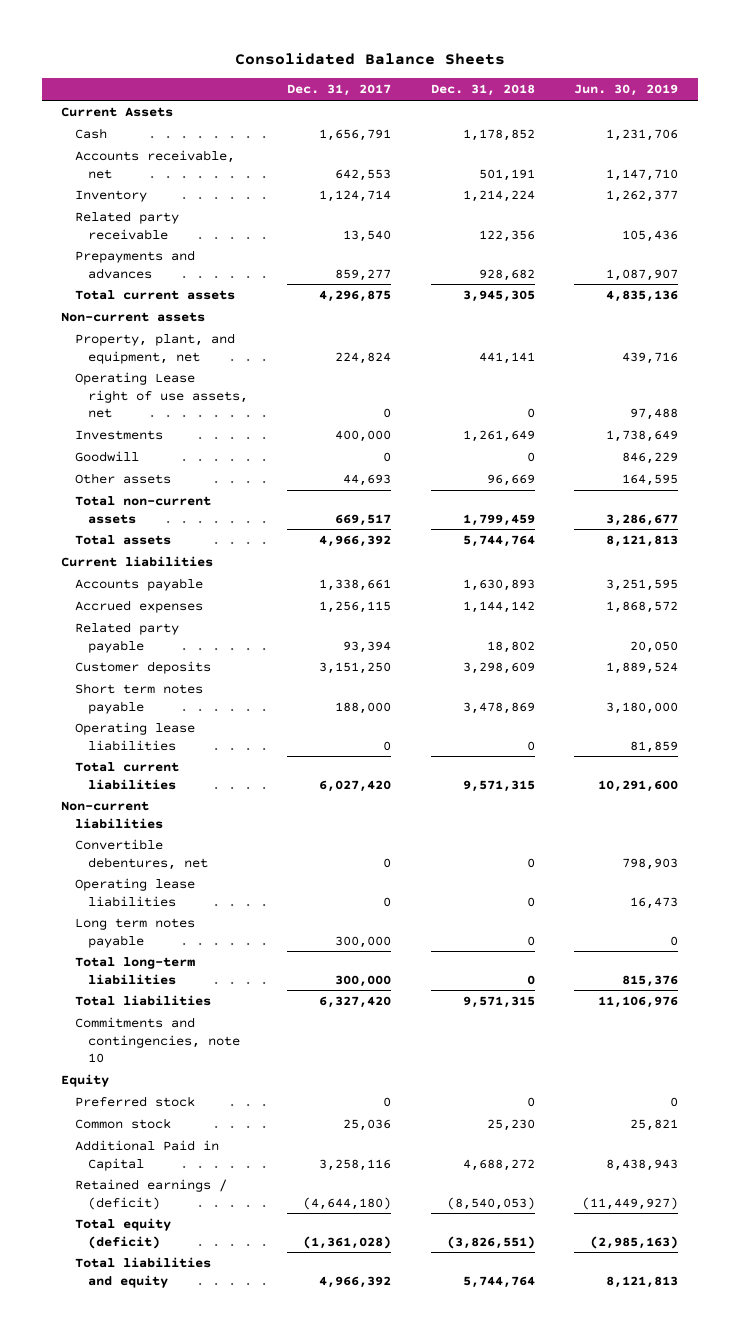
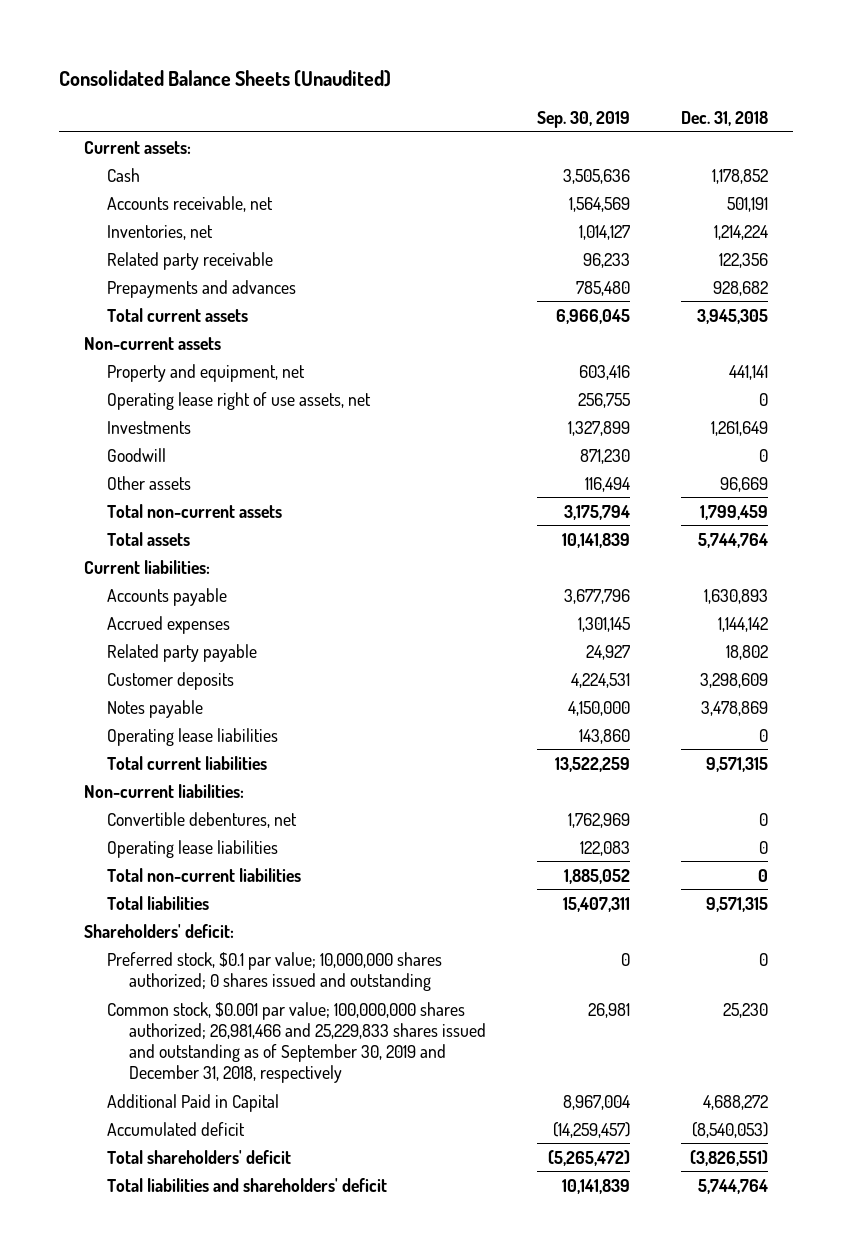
[234,52,505,65] Consolidated Balance Sheets -> [58,69,391,87] Consolidated Balance Sheets (Unaudited)
[287,84,392,97] Dec. 31, 2017 -> none
[574,84,679,97] Jun. 30, 2019 -> none
none -> [536,110,630,128] Sep. 30, 2019
[61,107,174,118] Current Assets -> [84,140,192,154] Current assets:
[74,190,147,203] Inventory -> [106,224,213,240] Inventories, net
[74,333,235,364] Property, plant, and equipment, net -> [106,363,305,382] Property and equipment, net
[74,372,248,418] Operating Lease right of use assets, net -> [106,391,371,410] Operating lease right of use assets, net
[61,556,214,568] Current liabilities -> [84,559,211,574] Current liabilities:
[74,683,203,714] Short term notes payable -> [106,699,203,718] Notes payable
[61,801,163,829] Non-current liabilities -> [84,783,245,798] Non-current liabilities:
[74,918,195,948] Long term notes payable -> none
[74,957,195,985] Total long-term liabilities -> [106,867,301,882] Total non-current liabilities
[74,1017,240,1063] Commitments and contingencies, note 10 -> none
[61,1074,110,1088] Equity -> [84,923,235,938] Shareholders' deficit:
[74,1096,195,1108] Preferred stock -> [106,951,442,991] Preferred stock, $0.1 par value; 10,000,000 shares authorized; 0 shares issued and outstanding
[74,1118,171,1130] Common stock -> [106,1001,486,1084] Common stock, $0.001 par value; 100,000,000 shares authorized; 26,981,466 and 25,229,833 shares issued and outstanding as of September 30, 2019 and December 31, 2018, respectively
[74,1179,227,1210] Retained earnings / (deficit) -> [106,1121,245,1136] Accumulated deficit
[74,1218,171,1249] Total equity (deficit) -> [106,1149,291,1164] Total shareholders' deficit
[74,1257,211,1288] Total liabilities and equity -> [106,1177,387,1192] Total liabilities and shareholders' deficit

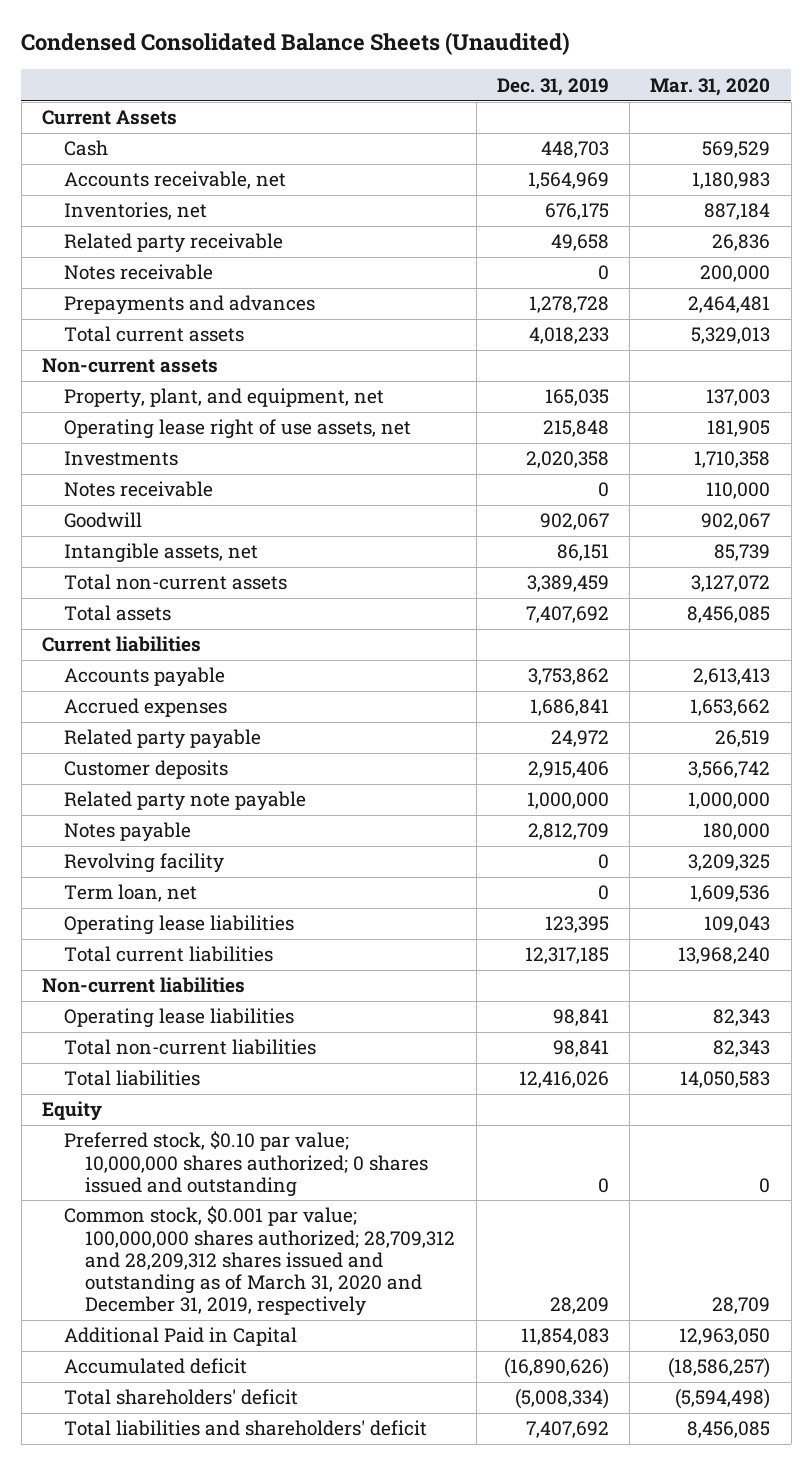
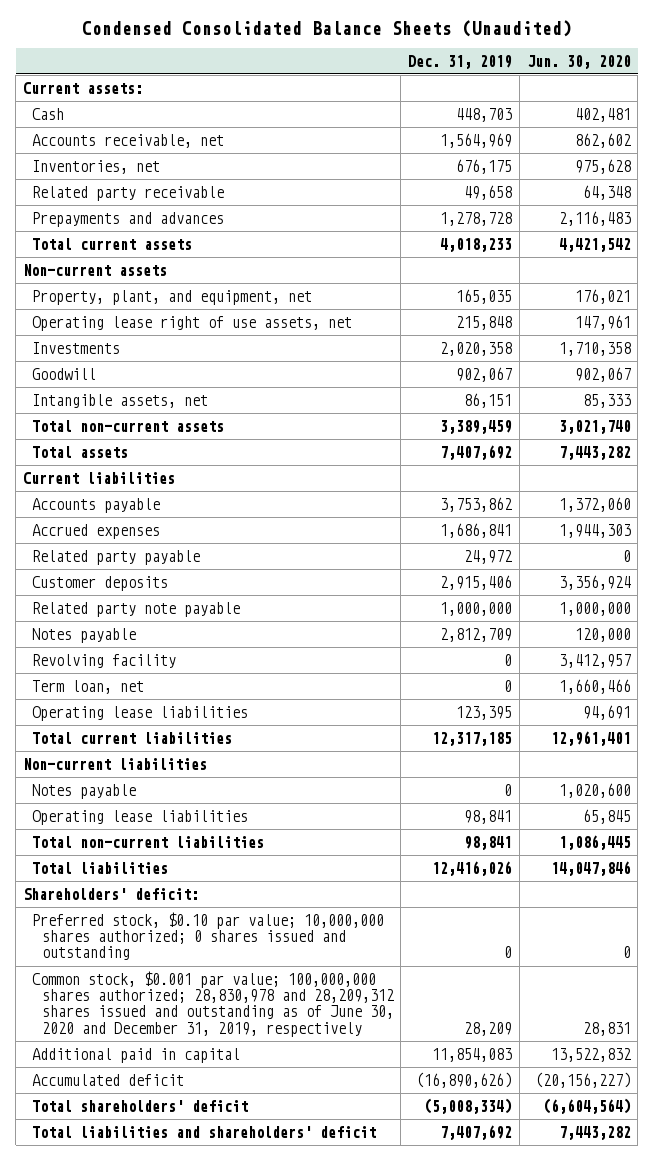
[650,77,771,96] Mar. 31, 2020 -> none
none -> [526,54,631,69] Jun. 30, 2020
[41,110,177,126] Current Assets -> [22,81,143,94] Current assets:
[63,264,213,281] Notes receivable -> none
[63,481,213,498] Notes receivable -> none
none -> [32,783,137,799] Notes payable
[41,1101,102,1122] Equity -> [22,887,199,900] Shareholders' deficit:
[63,1206,456,1316] Common stock, $0.001 par value; 100,000,000 shares authorized; 28,709,312 and 28,209,312 shares issued and outstanding as of March 31, 2020 and December 31, 2019, respectively -> [32,970,394,1037] Common stock, $0.001 par value; 100,000,000 shares authorized; 28,830,978 and 28,209,312 shares issued and outstanding as of June 30, 2020 and December 31, 2019, respectively
[63,1327,297,1347] Additional Paid in Capital -> [32,1047,241,1063] Additional paid in capital

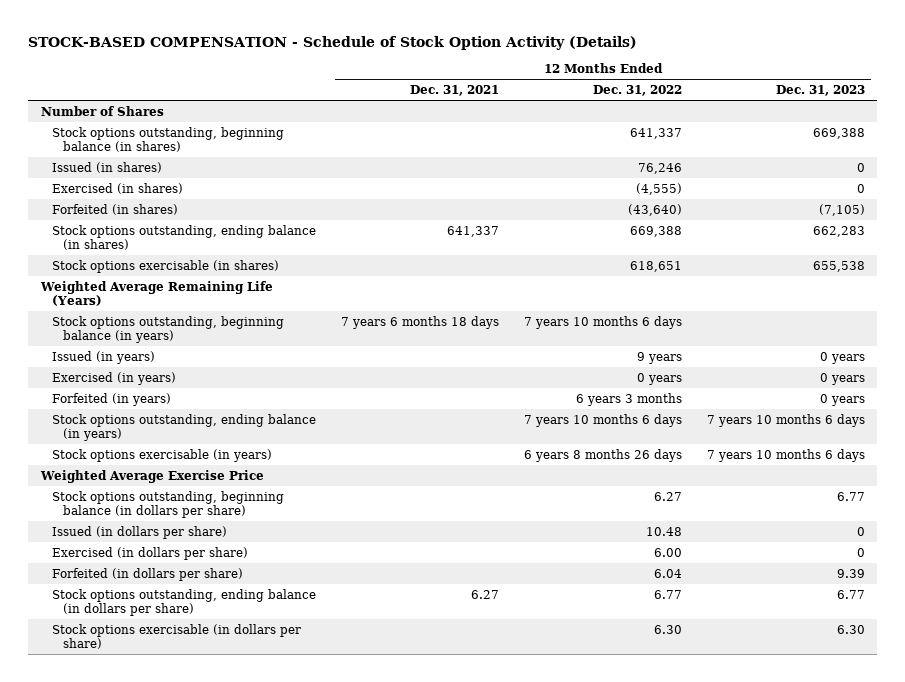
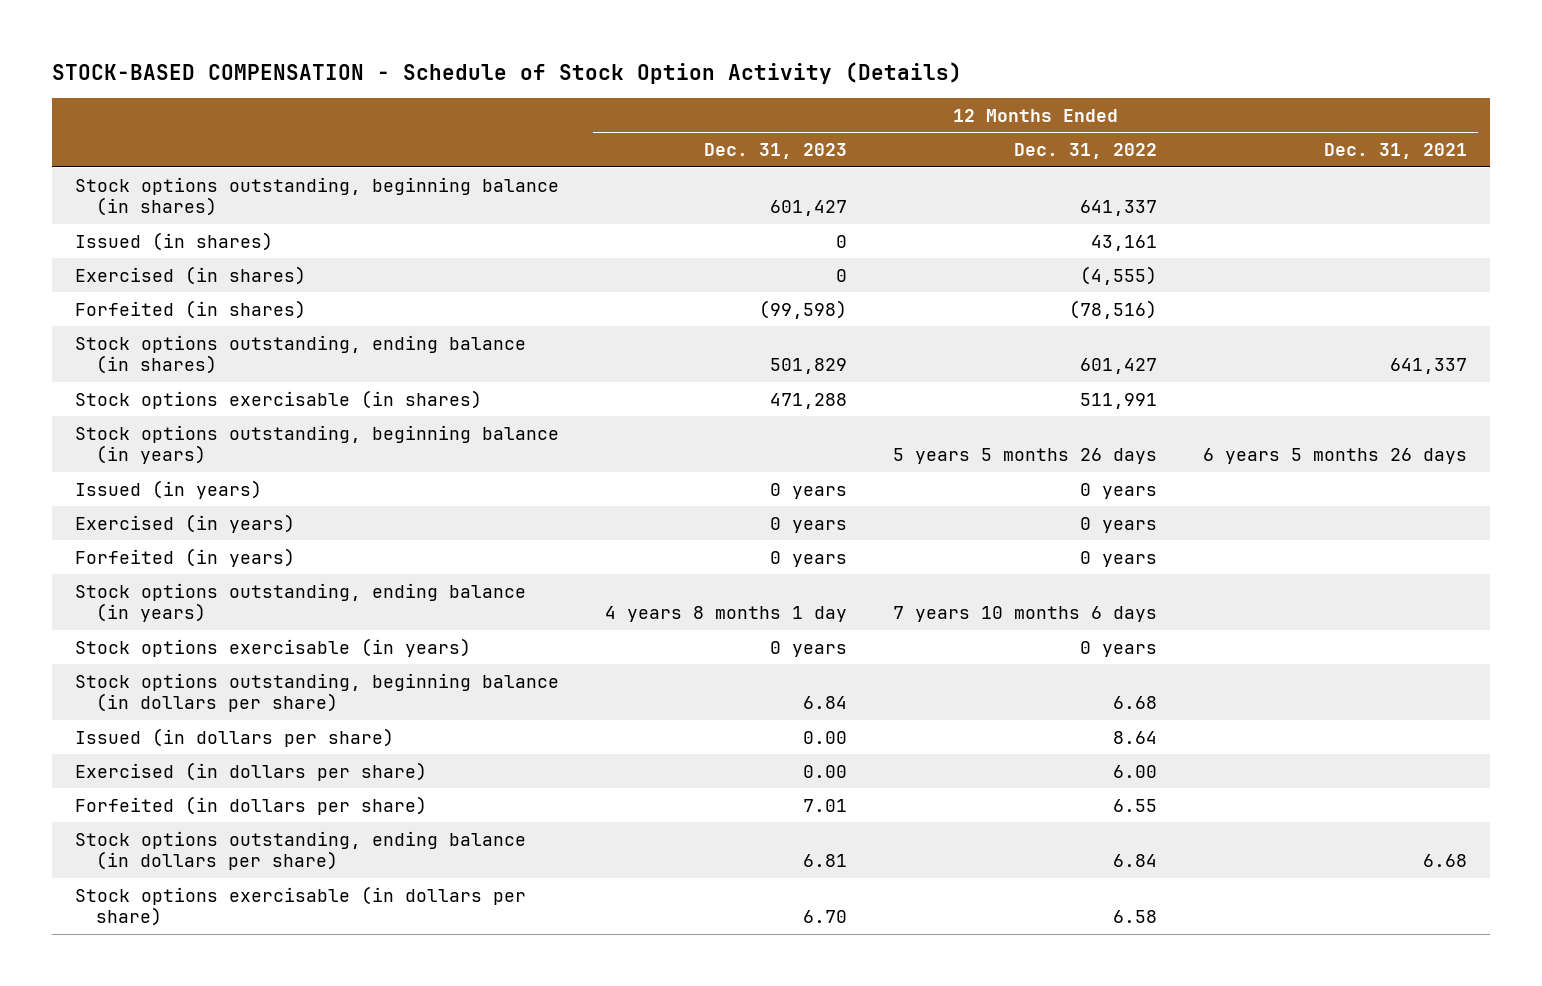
[40,105,164,116] Number of Shares -> none
[812,127,865,139] 669,388 -> [769,200,847,217] 601,427
[637,162,682,174] 76,246 -> [1090,234,1157,251] 43,161
[39,280,273,306] Weighted Average Remaining Life (Years) -> none
[627,203,682,216] (43,640) -> [1068,299,1157,319] (78,516)
[818,203,865,216] (7,105) -> [758,299,847,319] (99,598)
[629,225,682,237] 669,388 -> [1079,358,1157,375] 601,427
[812,225,865,237] 662,283 -> [769,358,847,375] 501,829
[629,260,682,272] 618,651 -> [1079,392,1157,409] 511,991
[812,260,865,272] 655,538 -> [769,392,847,409] 471,288
[340,315,499,329] 7 years 6 months 18 days -> [1202,448,1467,465] 6 years 5 months 26 days
[523,315,682,329] 7 years 10 months 6 days -> [892,448,1157,465] 5 years 5 months 26 days
[636,351,682,364] 9 years -> [1079,482,1157,499] 0 years
[39,469,264,483] Weighted Average Exercise Price -> none
[575,392,682,406] 6 years 3 months -> [1079,550,1157,567] 0 years
[706,413,865,427] 7 years 10 months 6 days -> [604,606,847,623] 4 years 8 months 1 day
[523,448,682,462] 6 years 8 months 26 days -> [1079,640,1157,657] 0 years
[706,448,865,462] 7 years 10 months 6 days -> [769,640,847,657] 0 years
[653,491,682,501] 6.27 -> [1112,696,1157,710] 6.68
[836,491,865,501] 6.77 -> [802,696,847,710] 6.84
[645,526,682,536] 10.48 -> [1112,730,1157,744] 8.64
[856,526,865,536] 0 -> [802,730,847,744] 0.00
[856,547,865,557] 0 -> [802,764,847,778] 0.00
[653,568,682,578] 6.04 -> [1112,798,1157,812] 6.55
[836,568,865,578] 9.39 -> [802,798,847,812] 7.01
[470,589,499,599] 6.27 -> [1422,854,1467,868] 6.68
[653,589,682,599] 6.77 -> [1112,854,1157,868] 6.84
[836,589,865,599] 6.77 -> [802,854,847,868] 6.81
[653,624,682,634] 6.30 -> [1112,910,1157,924] 6.58
[836,624,865,634] 6.30 -> [802,910,847,924] 6.70

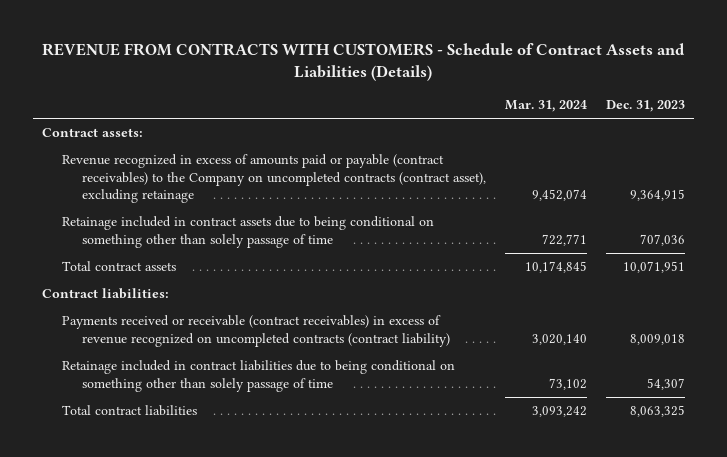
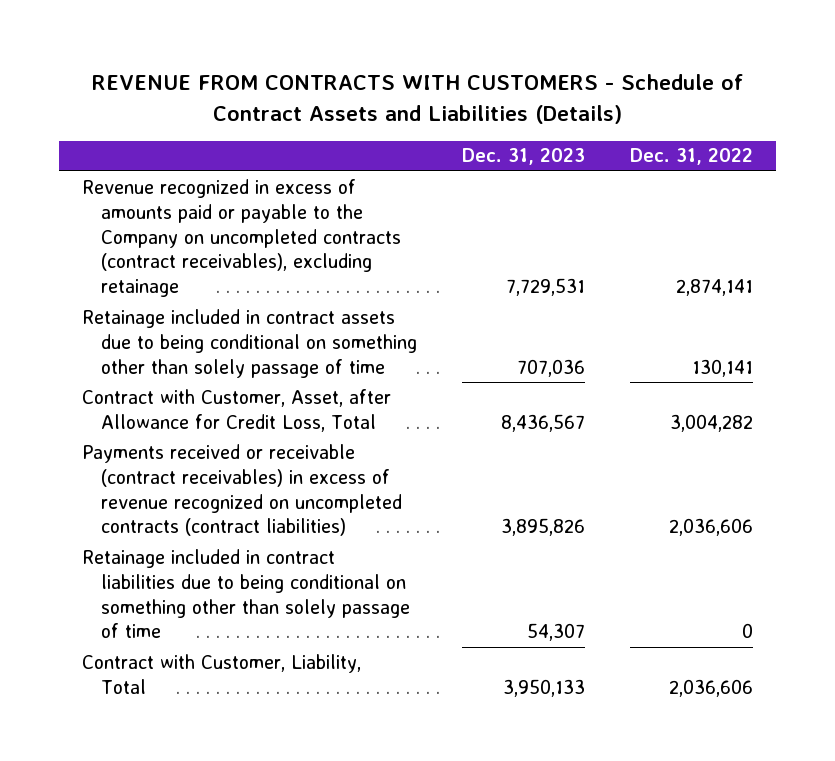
[504,100,587,113] Mar. 31, 2024 -> none
none -> [630,148,754,166] Dec. 31, 2022
[42,128,144,138] Contract assets: -> none
[62,154,487,204] Revenue recognized in excess of amounts paid or payable (contract receivables) to the Company on uncompleted contracts (contract asset), excluding retainage -> [81,178,402,298] Revenue recognized in excess of amounts paid or payable to the Company on uncompleted contracts (contract receivables), excluding retainage
[629,189,685,202] 9,364,915 -> [506,278,586,297] 7,729,531
[42,288,170,300] Contract liabilities: -> none
[62,261,177,272] Total contract assets -> [81,388,391,432] Contract with Customer, Asset, after Allowance for Credit Loss, Total
[622,261,685,274] 10,071,951 -> [501,413,586,432] 8,436,567
[62,315,451,347] Payments received or receivable (contract receivables) in excess of revenue recognized on uncompleted contracts (contract liability) -> [81,443,403,537] Payments received or receivable (contract receivables) in excess of revenue recognized on uncompleted contracts (contract liabilities)
[629,333,685,345] 8,009,018 -> [501,518,586,537] 3,895,826
[62,405,198,417] Total contract liabilities -> [81,653,361,694] Contract with Customer, Liability, Total
[629,405,685,418] 8,063,325 -> [503,678,586,697] 3,950,133

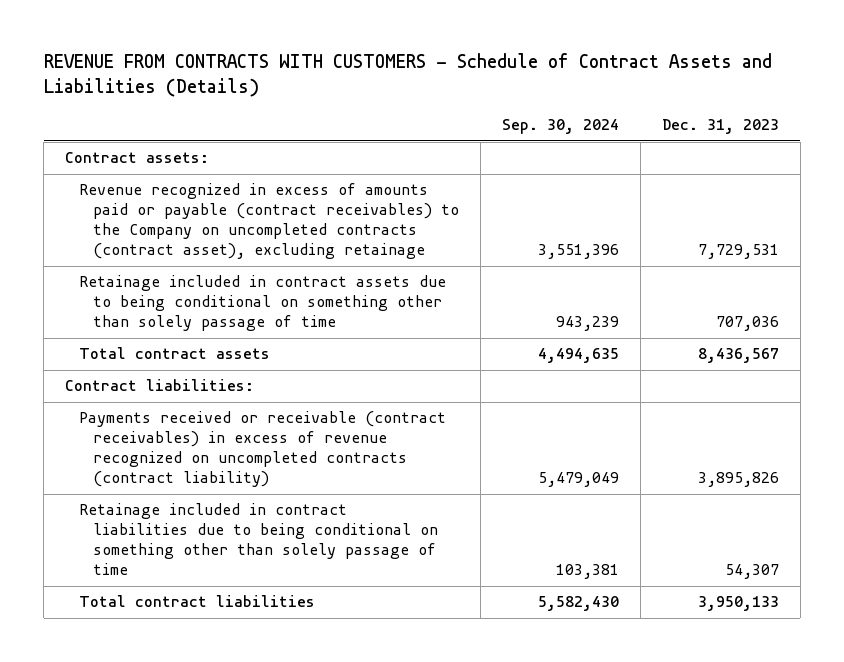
[630,148,754,166] Dec. 31, 2022 -> none
none -> [501,119,619,135] Sep. 30, 2024
none -> [65,152,210,164] Contract assets:
[81,178,402,298] Revenue recognized in excess of amounts paid or payable to the Company on uncompleted contracts (contract receivables), excluding retainage -> [78,183,459,260] Revenue recognized in excess of amounts paid or payable (contract receivables) to the Company on uncompleted contracts (contract asset), excluding retainage
[81,388,391,432] Contract with Customer, Asset, after Allowance for Credit Loss, Total -> [78,347,270,360] Total contract assets
none -> [65,379,255,392] Contract liabilities:
[81,443,403,537] Payments received or receivable (contract receivables) in excess of revenue recognized on uncompleted contracts (contract liabilities) -> [78,411,446,488] Payments received or receivable (contract receivables) in excess of revenue recognized on uncompleted contracts (contract liability)
[81,653,361,694] Contract with Customer, Liability, Total -> [78,595,315,608] Total contract liabilities

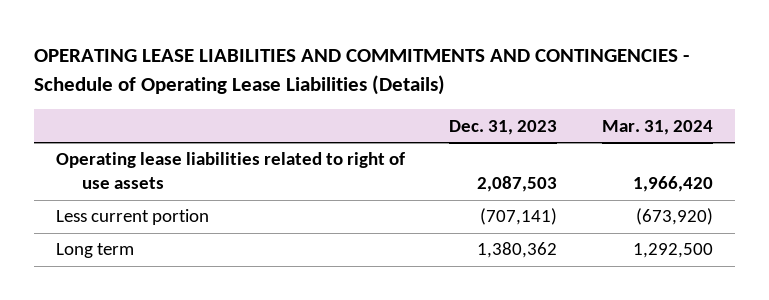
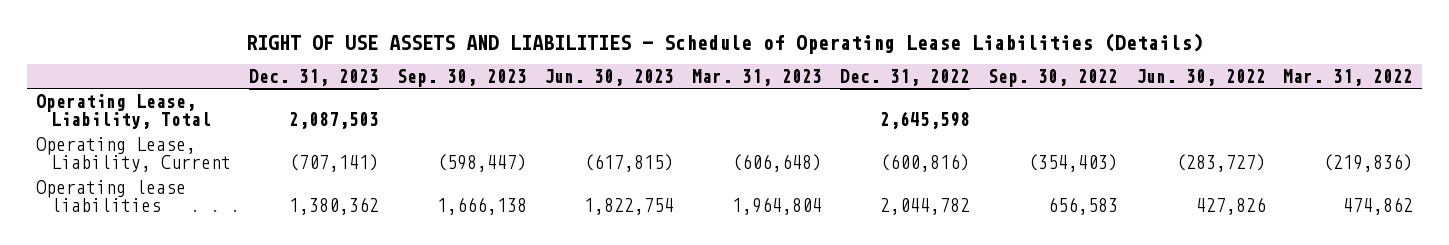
[33,49,689,95] OPERATING LEASE LIABILITIES AND COMMITMENTS AND CONTINGENCIES - Schedule of Operating Lease Liabilities (Details) -> [245,32,1203,54] RIGHT OF USE ASSETS AND LIABILITIES - Schedule of Operating Lease Liabilities (Details)
[601,119,713,135] Mar. 31, 2024 -> none
none -> [396,68,527,87] Sep. 30, 2023
none -> [544,68,675,86] Jun. 30, 2023
none -> [692,68,823,86] Mar. 31, 2023
none -> [840,68,971,86] Dec. 31, 2022
none -> [987,68,1118,87] Sep. 30, 2022
none -> [1135,68,1266,86] Jun. 30, 2022
none -> [1283,68,1414,86] Mar. 31, 2022
[55,152,405,190] Operating lease liabilities related to right of use assets -> [36,93,212,130] Operating Lease, Liability, Total
[55,209,209,226] Less current portion -> [36,136,232,173] Operating Lease, Liability, Current
[55,243,134,259] Long term -> [36,179,187,213] Operating lease liabilities

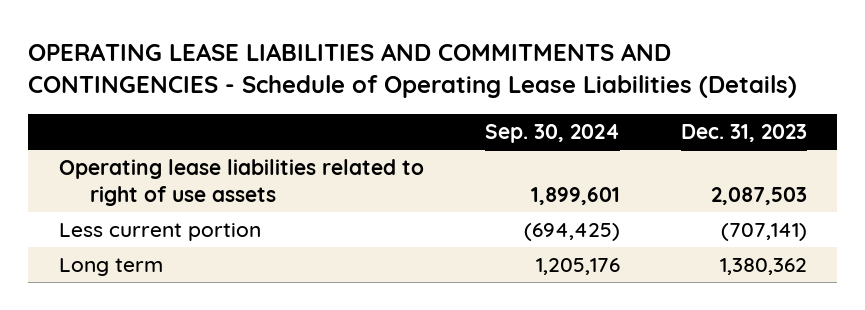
[245,32,1203,54] RIGHT OF USE ASSETS AND LIABILITIES - Schedule of Operating Lease Liabilities (Details) -> [28,42,798,99] OPERATING LEASE LIABILITIES AND COMMITMENTS AND CONTINGENCIES - Schedule of Operating Lease Liabilities (Details)
[396,68,527,87] Sep. 30, 2023 -> none
[544,68,675,86] Jun. 30, 2023 -> none
[692,68,823,86] Mar. 31, 2023 -> none
[840,68,971,86] Dec. 31, 2022 -> none
[987,68,1118,87] Sep. 30, 2022 -> none
[1135,68,1266,86] Jun. 30, 2022 -> none
[1283,68,1414,86] Mar. 31, 2022 -> none
none -> [484,124,620,144] Sep. 30, 2024
[36,93,212,130] Operating Lease, Liability, Total -> [58,158,424,207] Operating lease liabilities related to right of use assets
[36,136,232,173] Operating Lease, Liability, Current -> [58,222,261,241] Less current portion
[36,179,187,213] Operating lease liabilities -> [58,257,163,276] Long term

